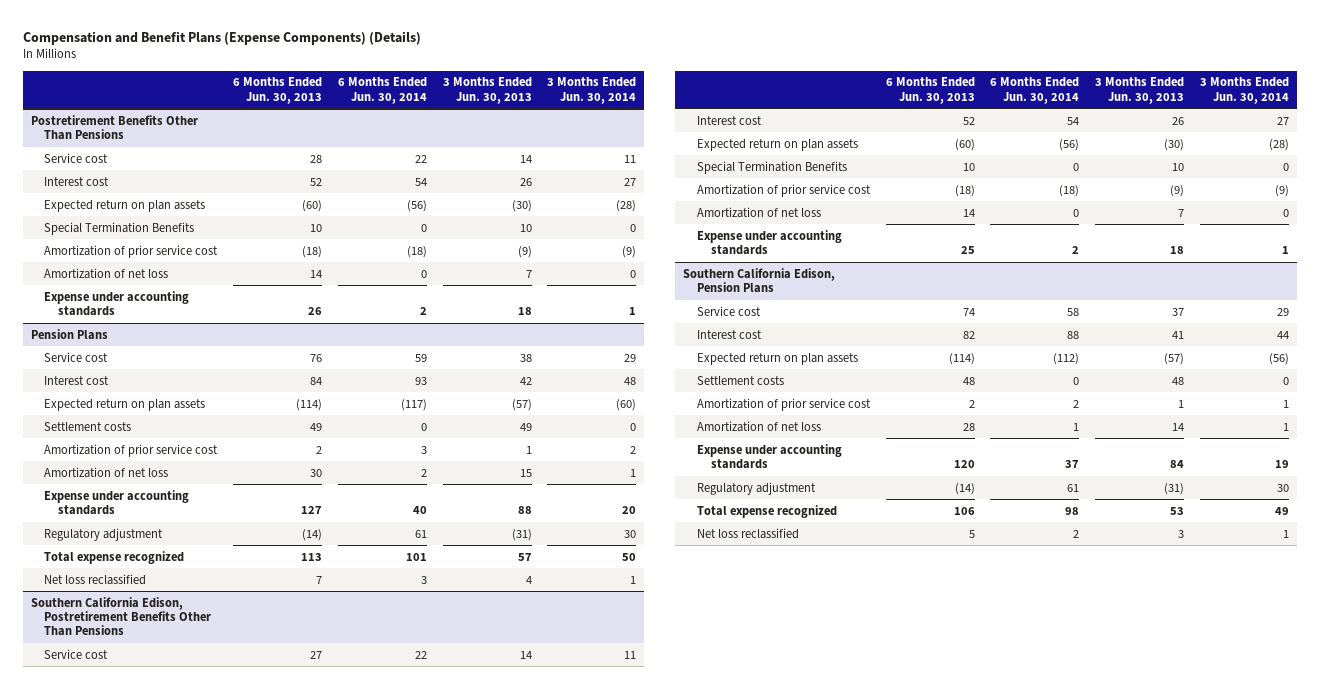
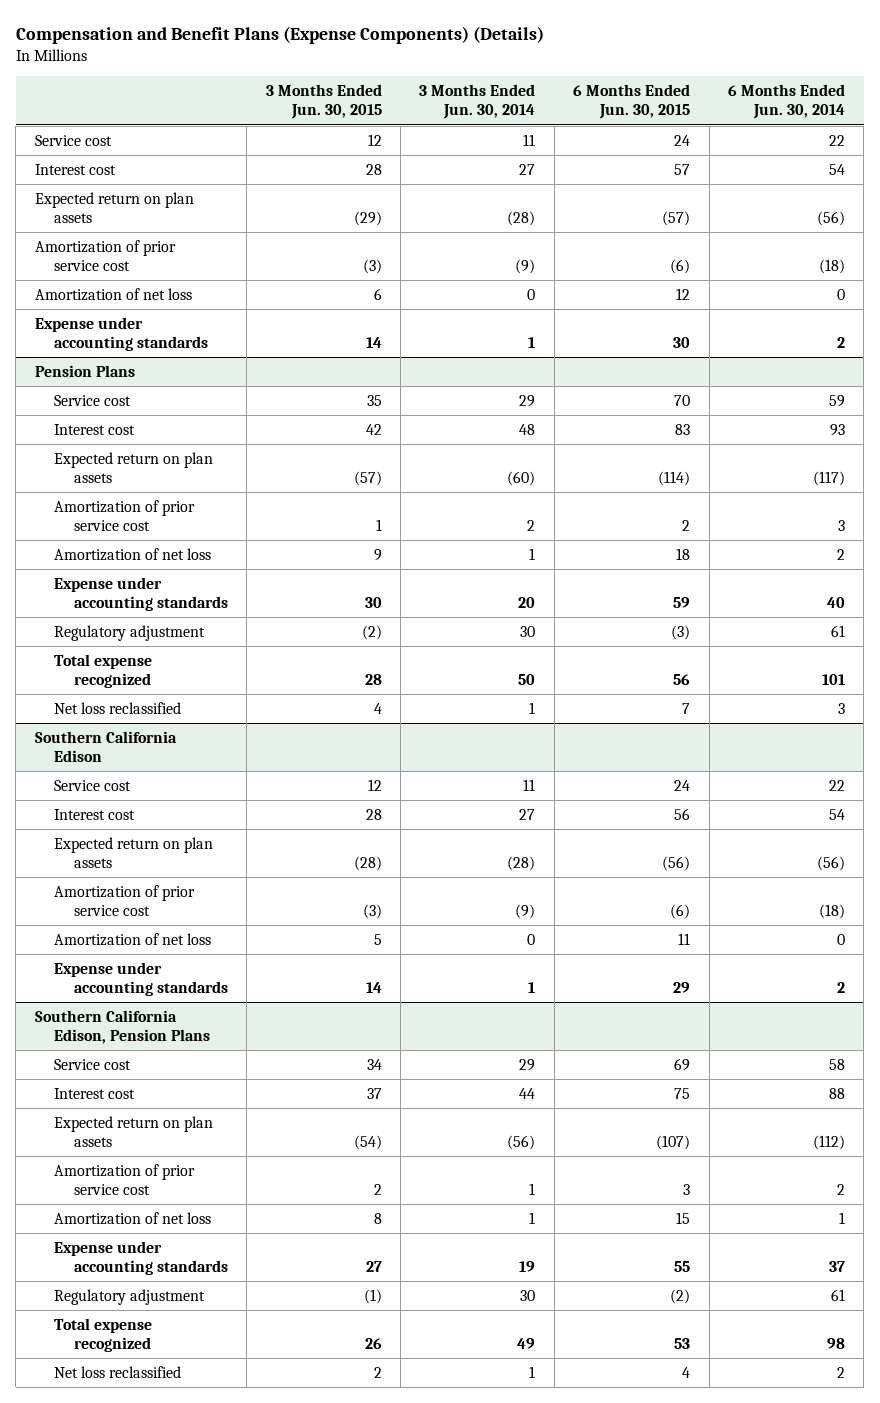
[233,77,323,104] 6 Months Ended Jun. 30, 2013 -> none
[442,77,532,104] 3 Months Ended Jun. 30, 2013 -> none
none -> [265,83,382,120] 3 Months Ended Jun. 30, 2015
none -> [573,83,691,120] 6 Months Ended Jun. 30, 2015
[30,114,198,141] Postretirement Benefits Other Than Pensions -> none
[44,221,195,235] Special Termination Benefits -> none
[44,421,132,431] Settlement costs -> none
[30,596,212,637] Southern California Edison, Postretirement Benefits Other Than Pensions -> none
none -> [34,730,177,763] Southern California Edison
[696,160,847,174] Special Termination Benefits -> none
[696,375,784,385] Settlement costs -> none

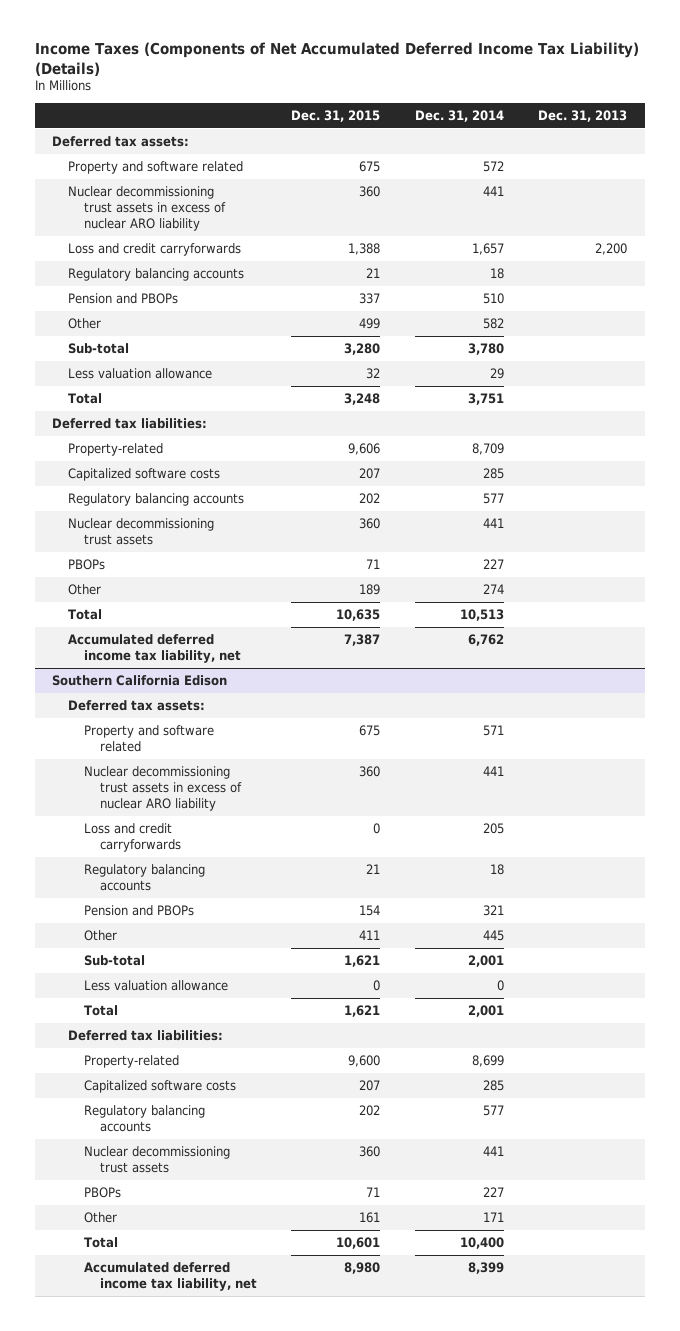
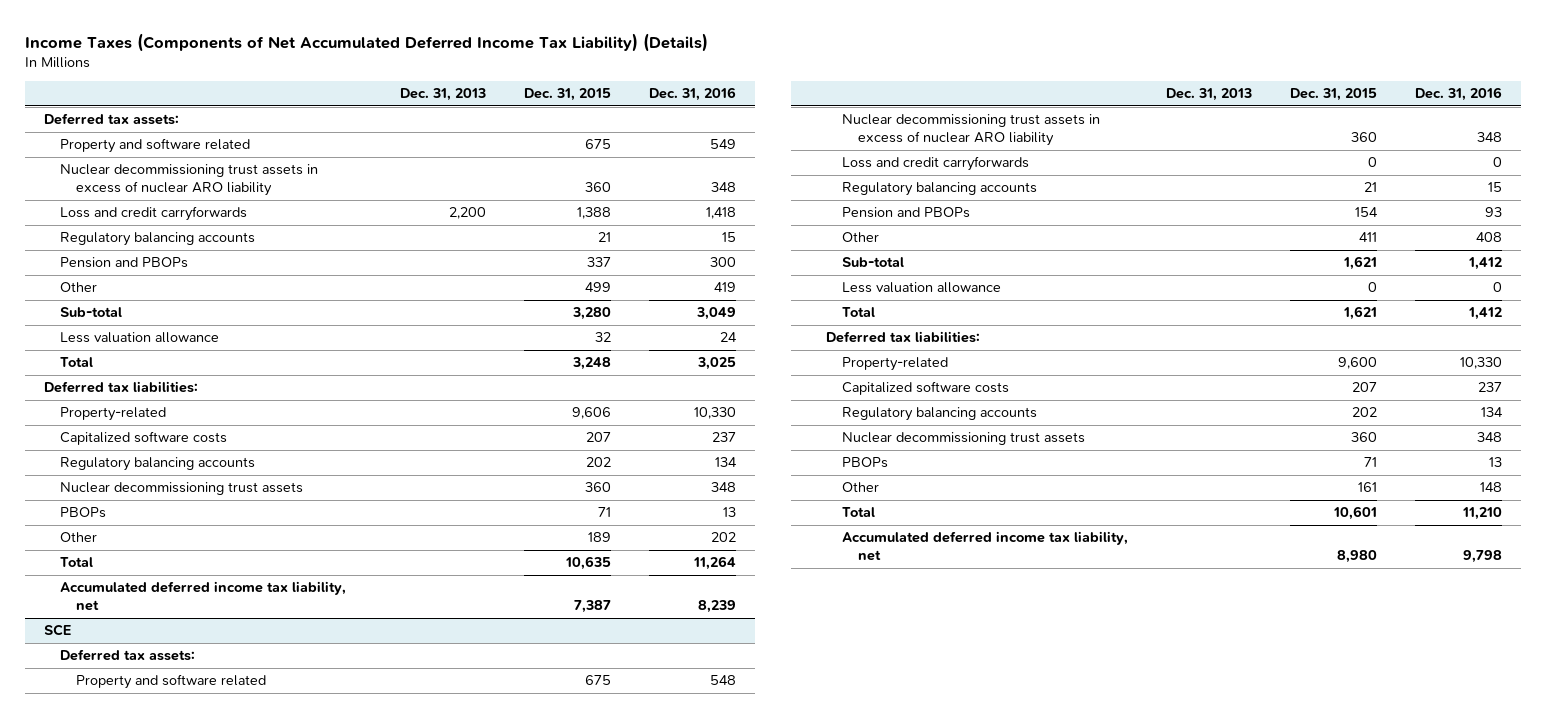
[414,109,504,122] Dec. 31, 2014 -> none
none -> [649,87,737,102] Dec. 31, 2016
[52,675,228,687] Southern California Edison -> [44,624,72,637] SCE

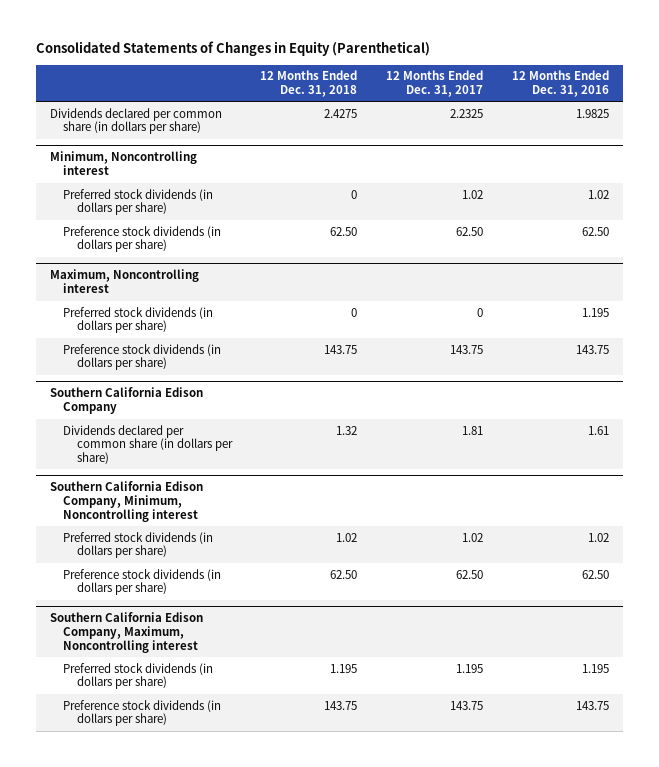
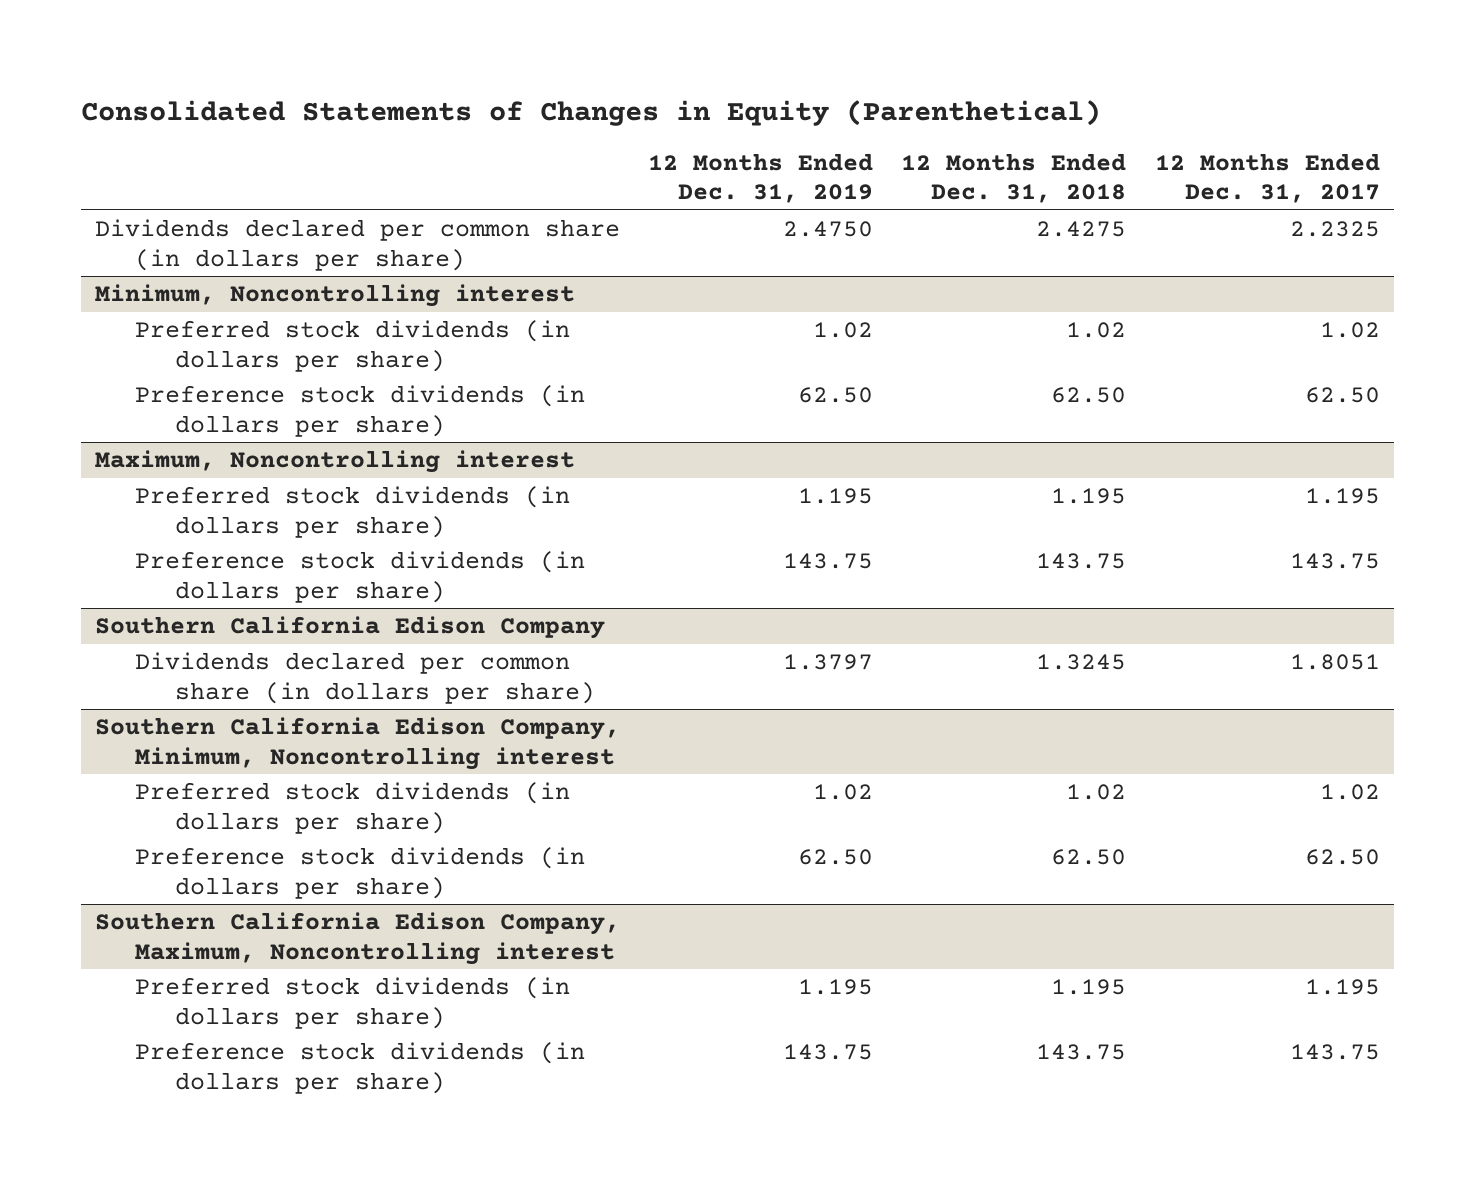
[511,70,609,98] 12 Months Ended Dec. 31, 2016 -> none
none -> [648,153,874,204] 12 Months Ended Dec. 31, 2019
[351,189,358,199] 0 -> [1066,322,1127,339] 1.02
[351,307,358,317] 0 -> [1051,488,1127,505] 1.195
[477,307,484,317] 0 -> [1304,488,1380,505] 1.195
[336,425,358,435] 1.32 -> [1036,654,1127,671] 1.3245
[462,425,484,435] 1.81 -> [1289,654,1380,671] 1.8051

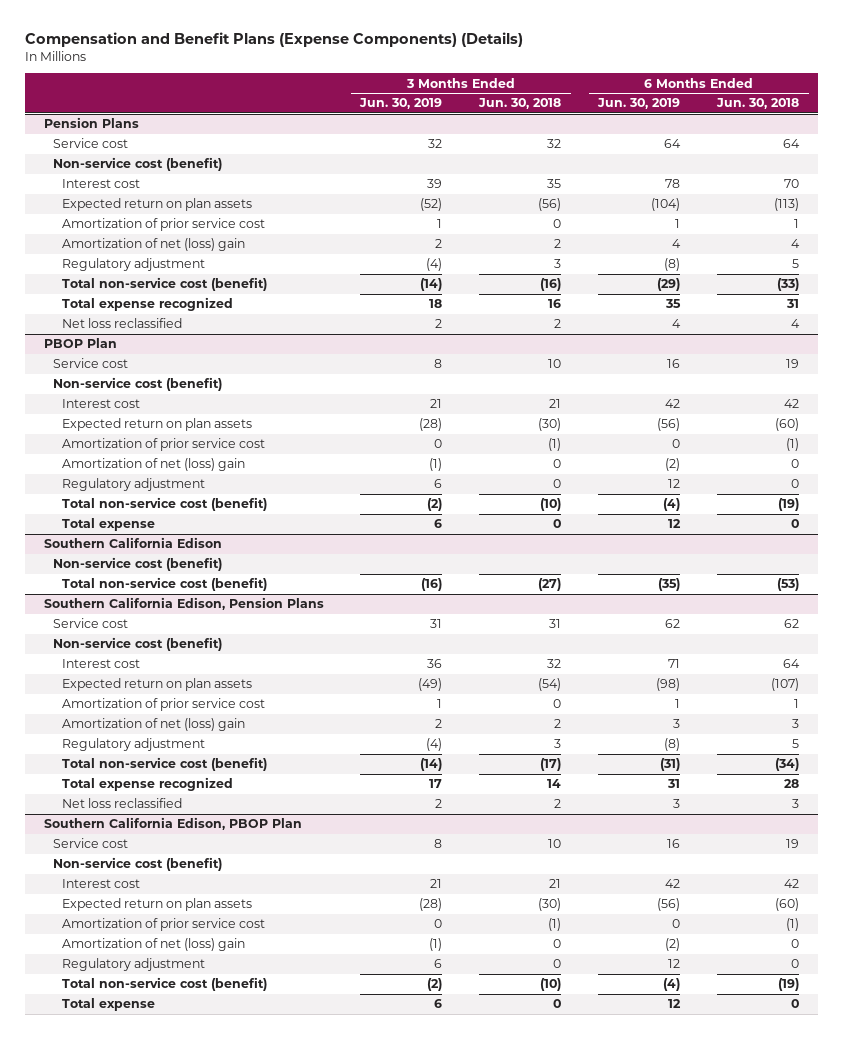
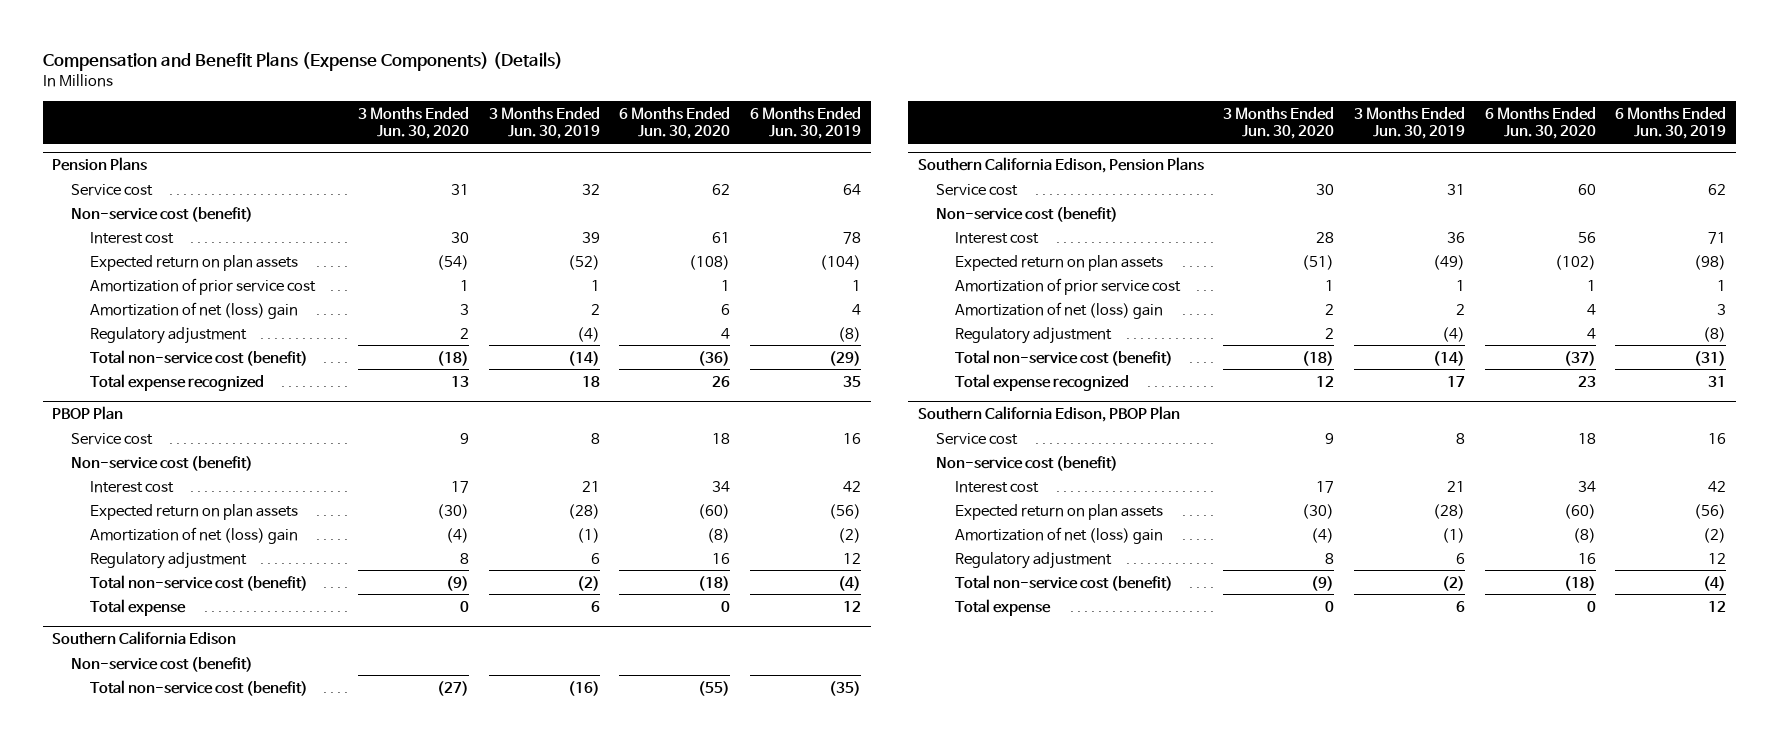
[478,98,562,110] Jun. 30, 2018 -> none
[716,98,800,110] Jun. 30, 2018 -> none
none -> [357,106,469,140] 3 Months Ended Jun. 30, 2020
none -> [619,106,731,140] 6 Months Ended Jun. 30, 2020
[62,318,183,329] Net loss reclassified -> none
[62,438,266,452] Amortization of prior service cost -> none
[62,798,183,809] Net loss reclassified -> none
[62,918,266,932] Amortization of prior service cost -> none

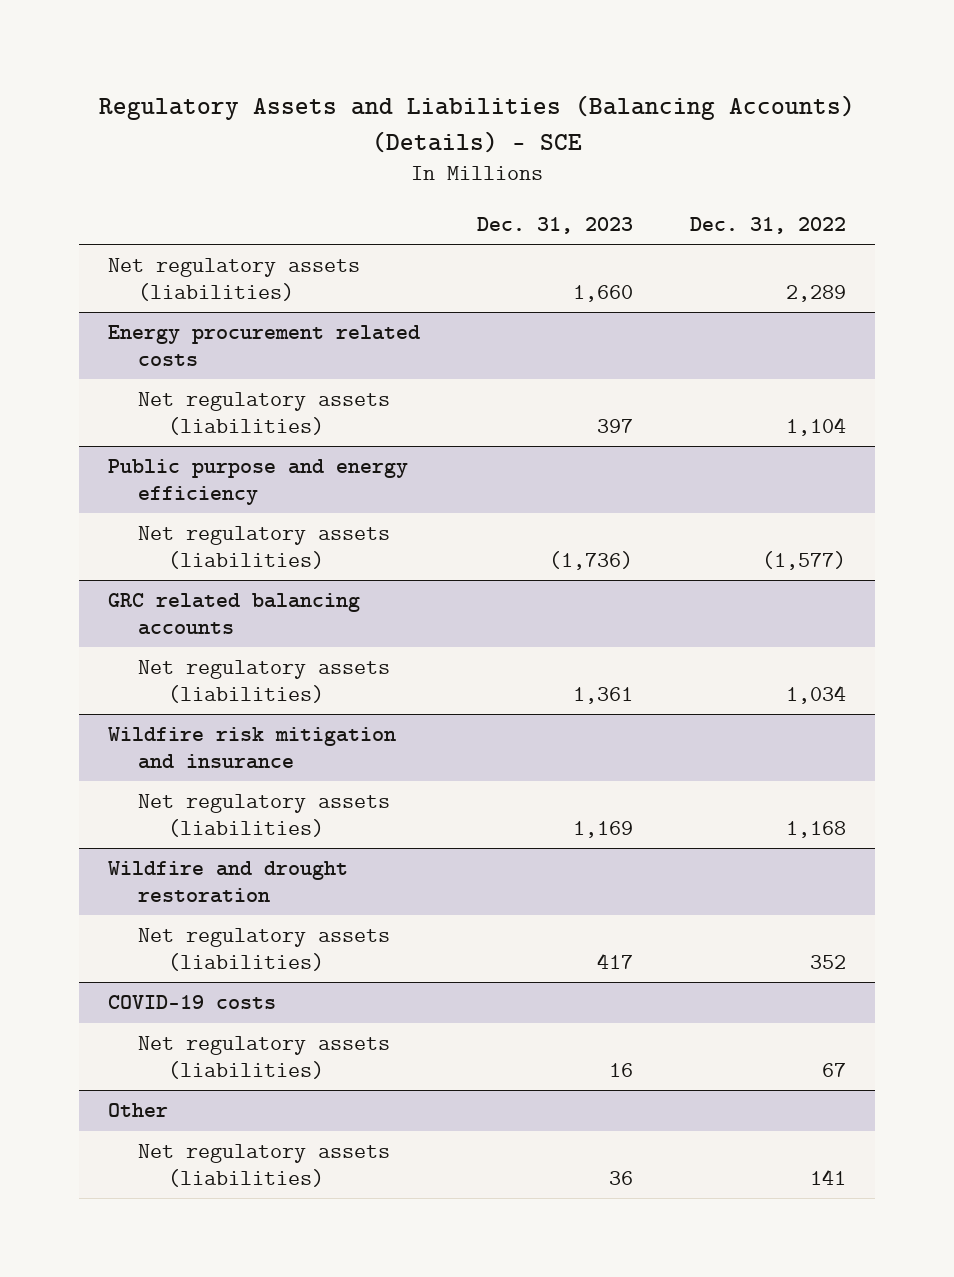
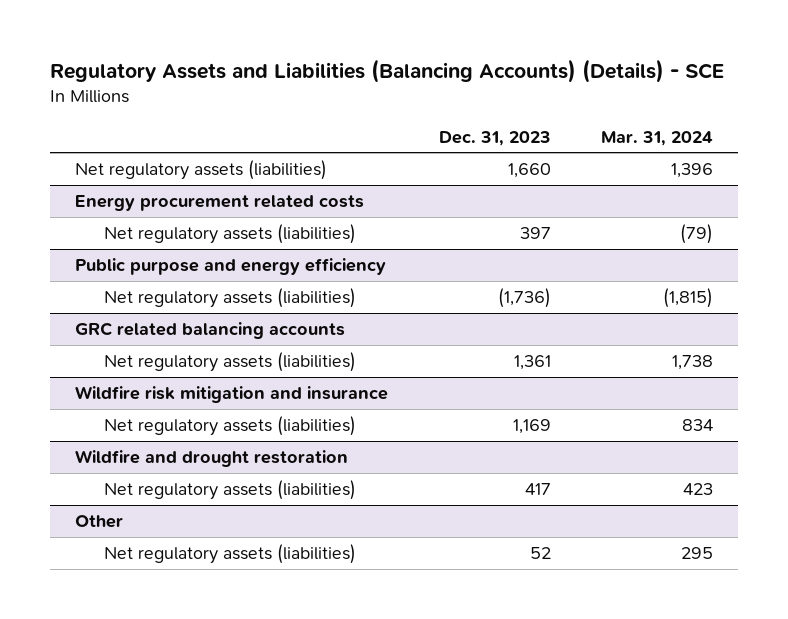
[690,216,847,234] Dec. 31, 2022 -> none
none -> [601,130,714,146] Mar. 31, 2024
[107,995,276,1010] COVID-19 costs -> none
[137,1036,390,1079] Net regulatory assets (liabilities) -> none
[608,1170,633,1185] 36 -> [529,547,551,560] 52

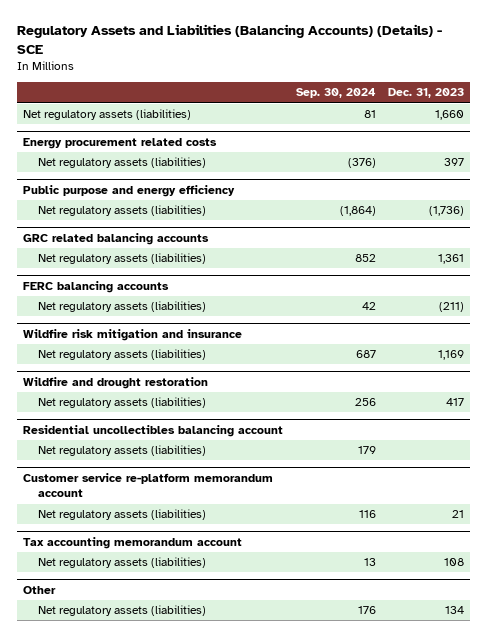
[601,130,714,146] Mar. 31, 2024 -> none
none -> [295,88,376,99] Sep. 30, 2024
none -> [22,281,169,294] FERC balancing accounts
none -> [38,301,207,313] Net regulatory assets (liabilities)
none -> [22,425,283,438] Residential uncollectibles balancing account
none -> [38,445,207,457] Net regulatory assets (liabilities)
none -> [22,473,273,498] Customer service re-platform memorandum account
none -> [38,509,207,521] Net regulatory assets (liabilities)
none -> [22,537,242,550] Tax accounting memorandum account
none -> [38,557,207,569] Net regulatory assets (liabilities)
[529,547,551,560] 52 -> [445,606,465,615] 134

